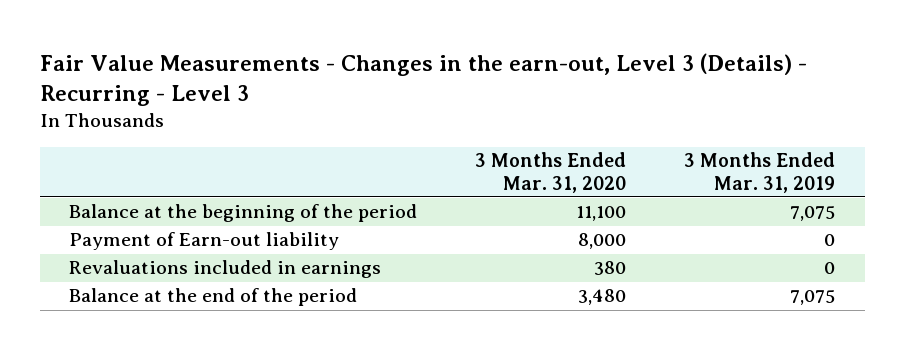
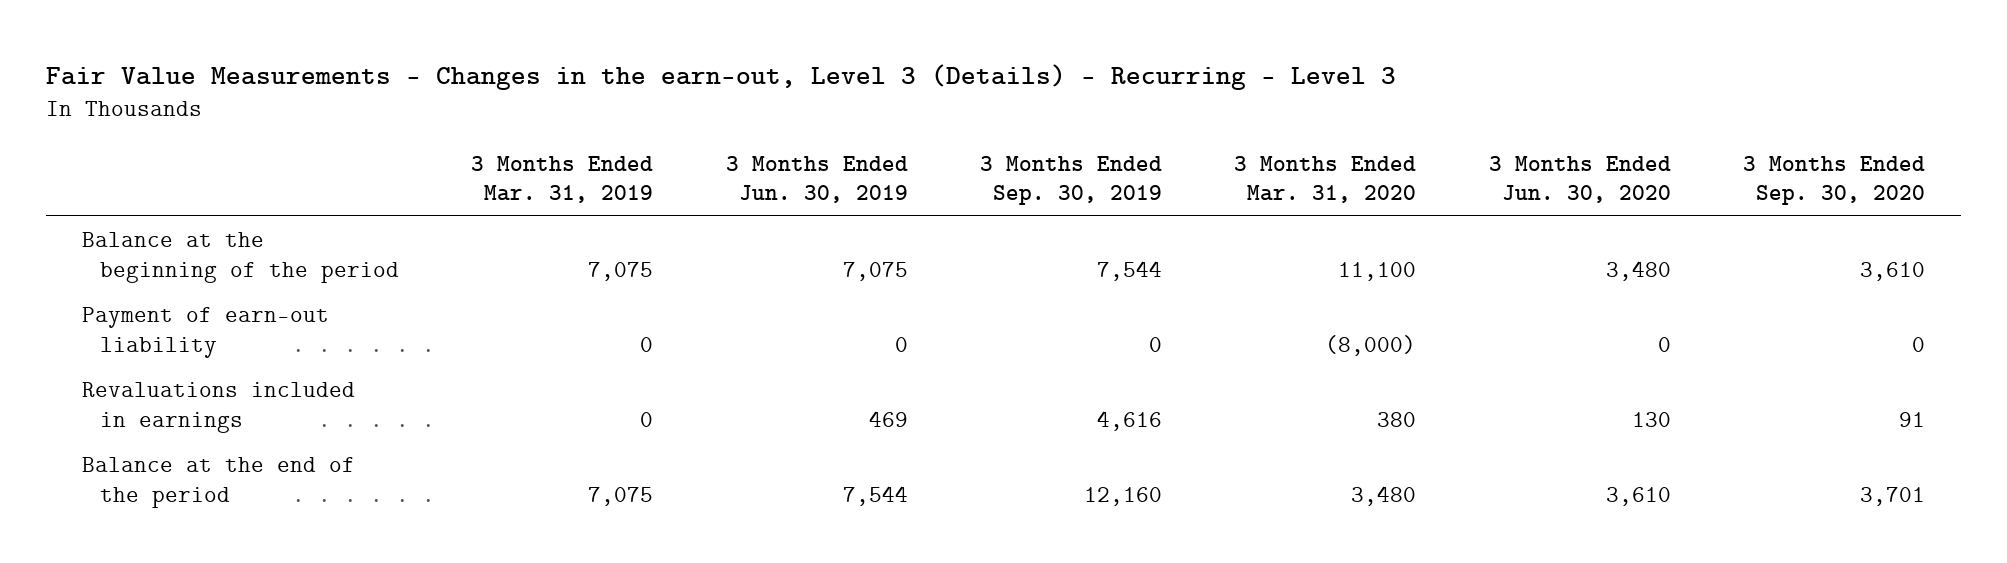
none -> [725,155,908,204] 3 Months Ended Jun. 30, 2019
none -> [980,155,1163,206] 3 Months Ended Sep. 30, 2019
none -> [1488,155,1671,204] 3 Months Ended Jun. 30, 2020
none -> [1743,155,1926,206] 3 Months Ended Sep. 30, 2020
[69,232,340,251] Payment of Earn-out liability -> [82,307,330,358] Payment of earn-out liability
[578,233,627,250] 8,000 -> [1325,334,1417,356] (8,000)

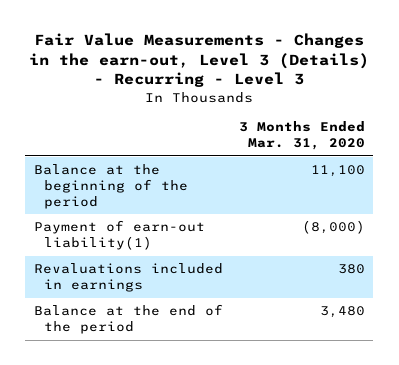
[471,155,654,204] 3 Months Ended Mar. 31, 2019 -> none
[725,155,908,204] 3 Months Ended Jun. 30, 2019 -> none
[980,155,1163,206] 3 Months Ended Sep. 30, 2019 -> none
[1488,155,1671,204] 3 Months Ended Jun. 30, 2020 -> none
[1743,155,1926,206] 3 Months Ended Sep. 30, 2020 -> none
[82,307,330,358] Payment of earn-out liability -> [33,220,205,251] Payment of earn-out liability(1)

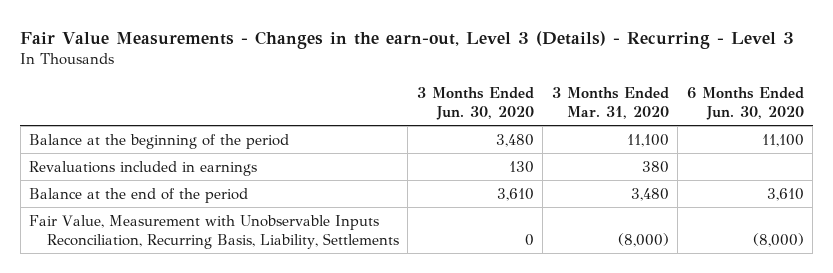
none -> [416,86,534,121] 3 Months Ended Jun. 30, 2020
none -> [686,86,804,121] 6 Months Ended Jun. 30, 2020
[33,220,205,251] Payment of earn-out liability(1) -> none
none -> [29,214,399,250] Fair Value, Measurement with Unobservable Inputs Reconciliation, Recurring Basis, Liability, Settlements

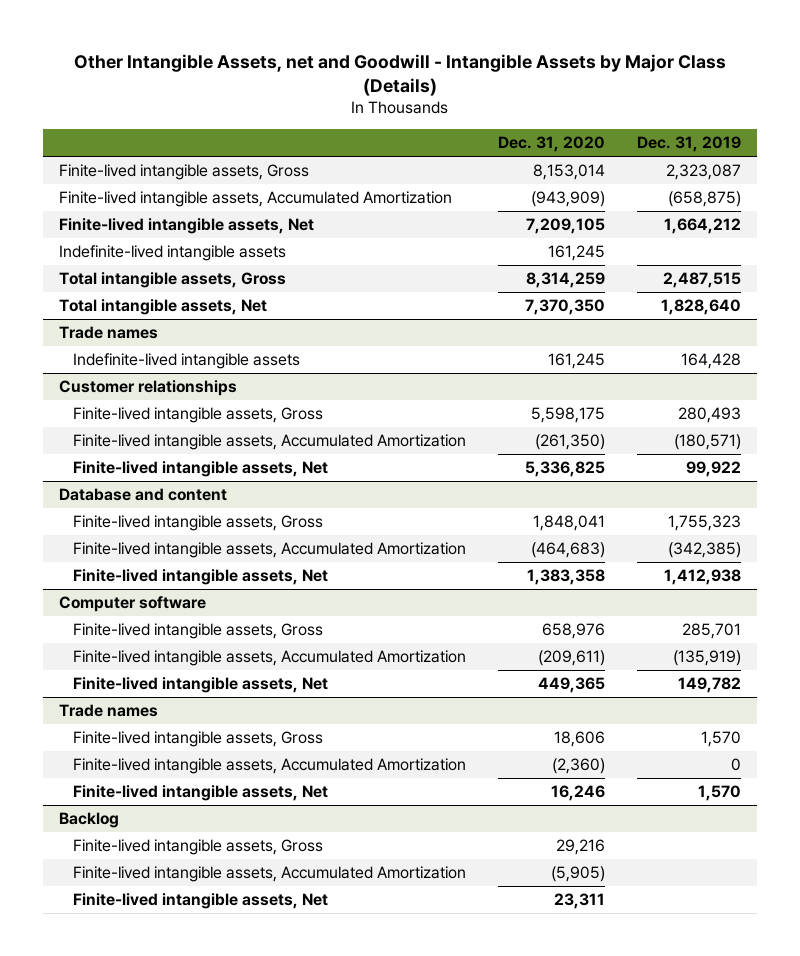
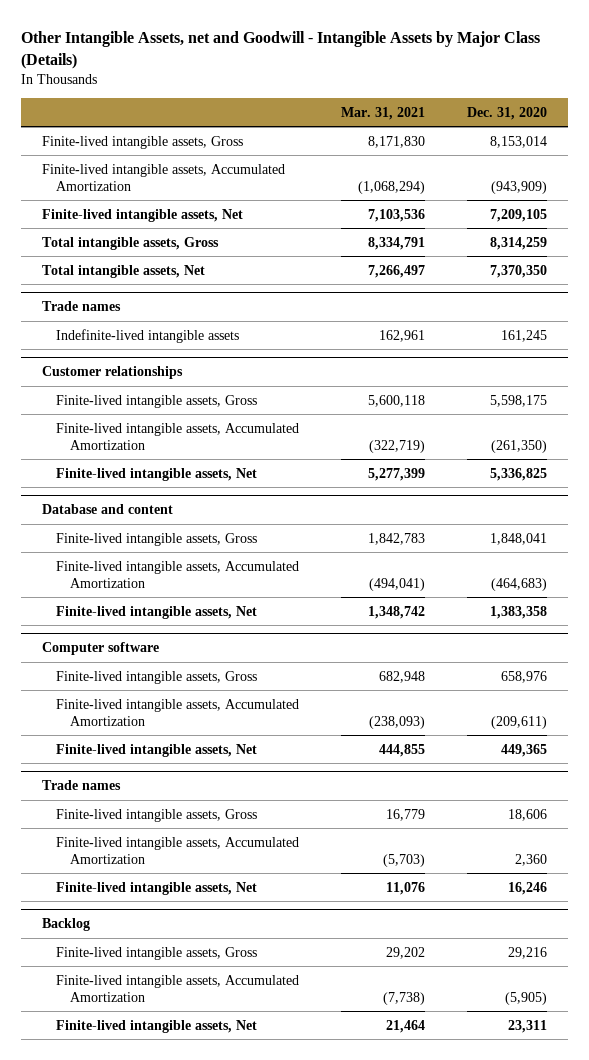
[636,136,741,153] Dec. 31, 2019 -> none
none -> [341,106,426,120] Mar. 31, 2021
[58,245,286,262] Indefinite-lived intangible assets -> none
[552,758,606,775] (2,360) -> [515,853,548,866] 2,360

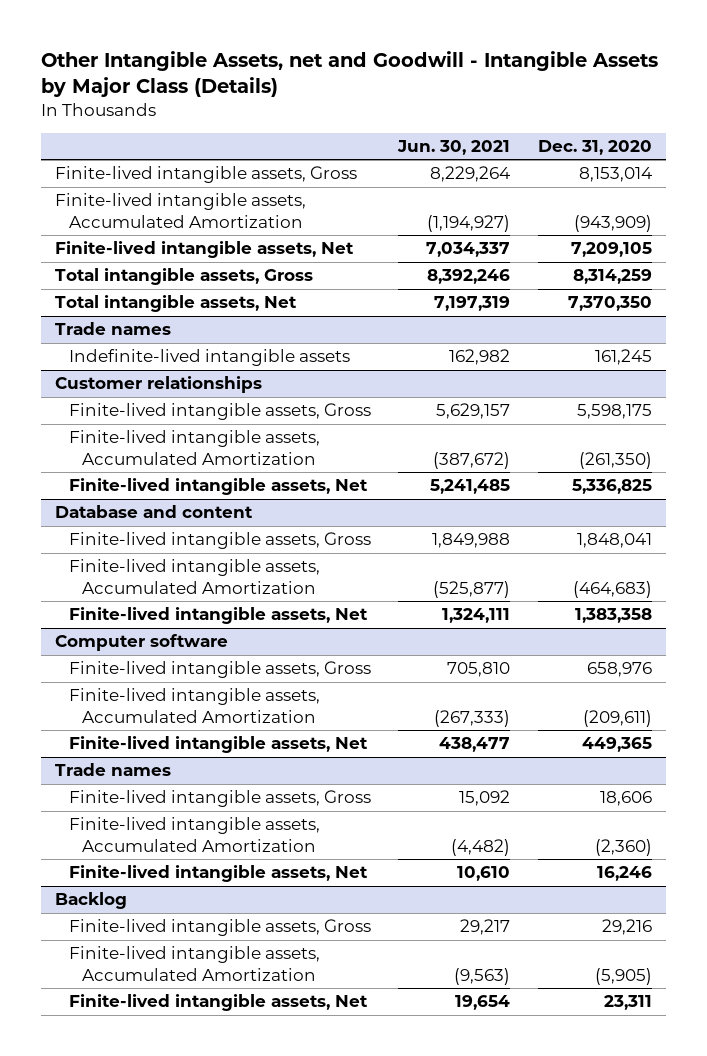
[341,106,426,120] Mar. 31, 2021 -> none
none -> [397,140,511,156] Jun. 30, 2021
[515,853,548,866] 2,360 -> [594,838,652,856] (2,360)

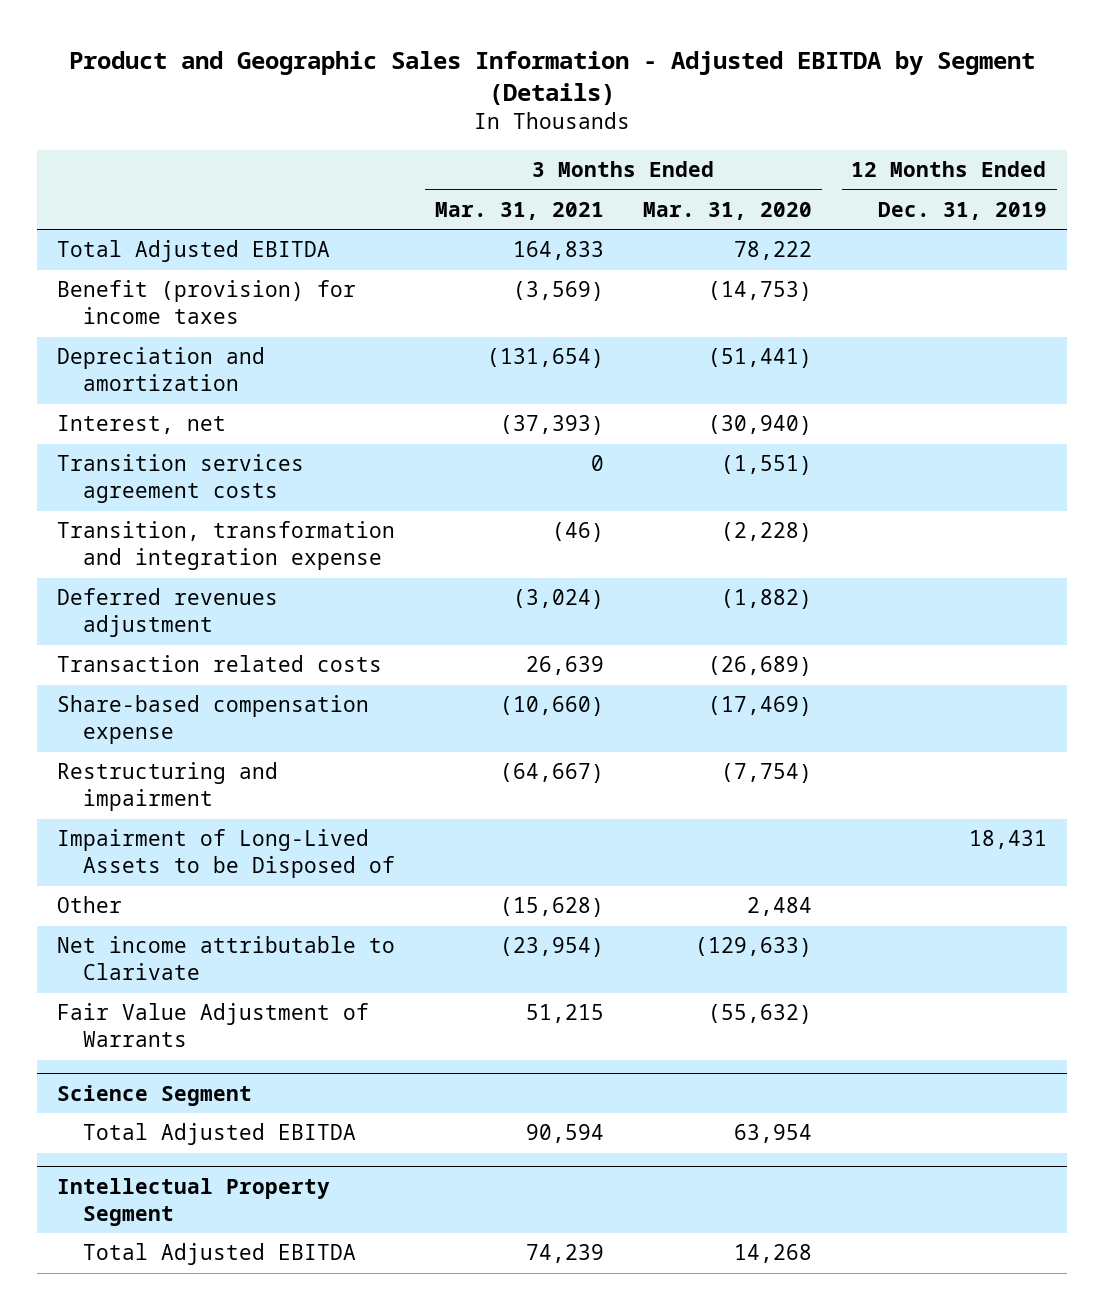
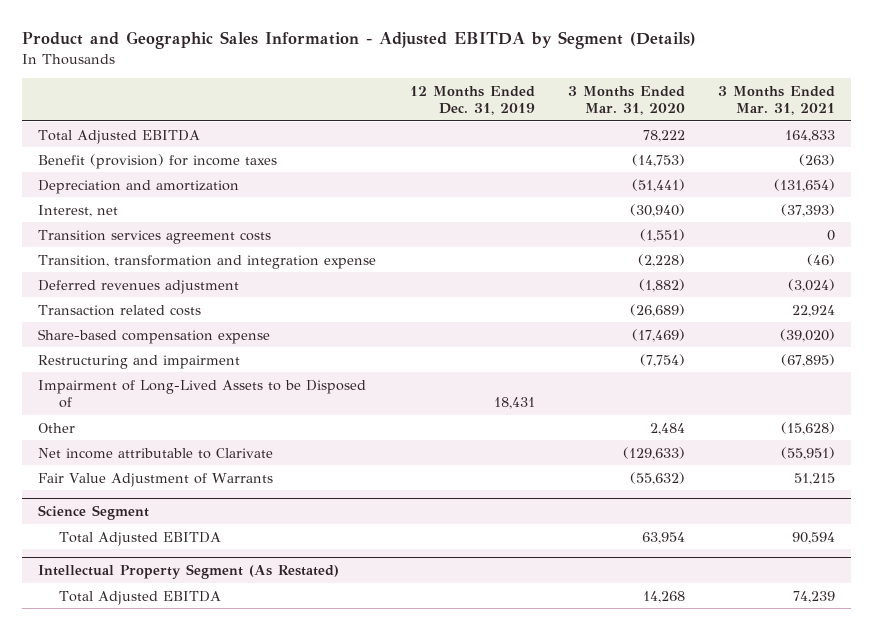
[512,281,604,302] (3,569) -> [798,153,835,166] (263)
[525,656,604,676] 26,639 -> [791,304,835,317] 22,924
[499,696,604,717] (10,660) -> [779,328,835,342] (39,020)
[499,763,604,784] (64,667) -> [780,353,835,367] (67,895)
[499,937,604,958] (23,954) -> [780,446,835,460] (55,951)
[56,1177,330,1226] Intellectual Property Segment -> [38,564,340,580] Intellectual Property Segment (As Restated)

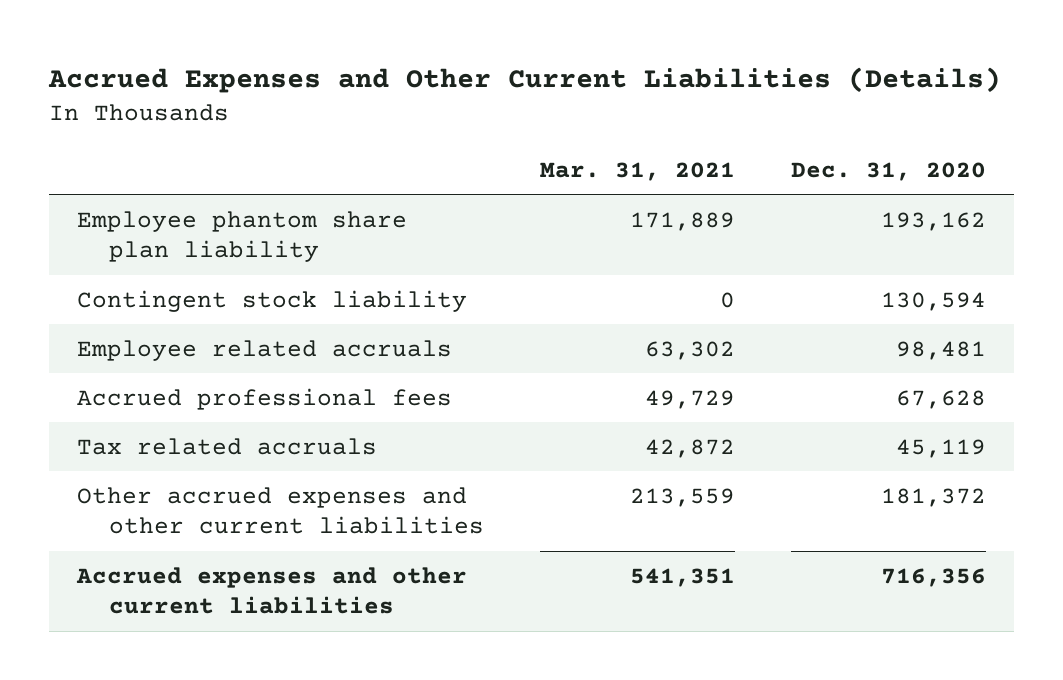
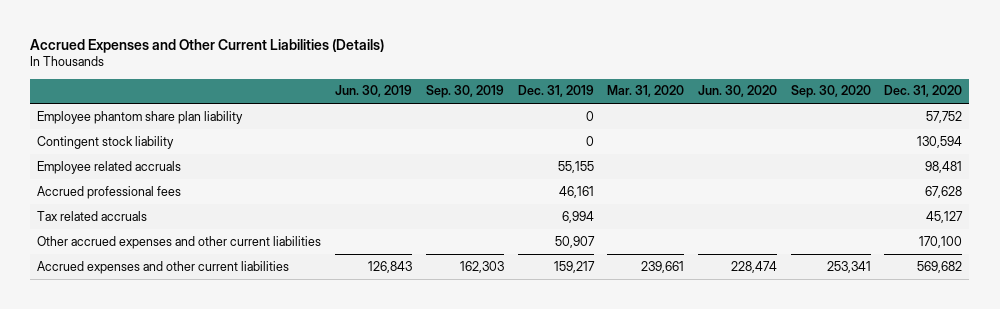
[539,161,735,181] Mar. 31, 2021 -> none
none -> [335,85,413,98] Jun. 30, 2019
none -> [425,85,504,99] Sep. 30, 2019
none -> [517,85,594,98] Dec. 31, 2019
none -> [607,85,685,98] Mar. 31, 2020
none -> [697,85,777,98] Jun. 30, 2020
none -> [790,85,871,99] Sep. 30, 2020
[880,211,986,231] 193,162 -> [926,110,963,123] 57,752
[895,438,986,458] 45,119 -> [926,210,964,223] 45,127
[880,487,986,507] 181,372 -> [919,235,963,248] 170,100
[880,567,986,587] 716,356 -> [917,260,963,273] 569,682

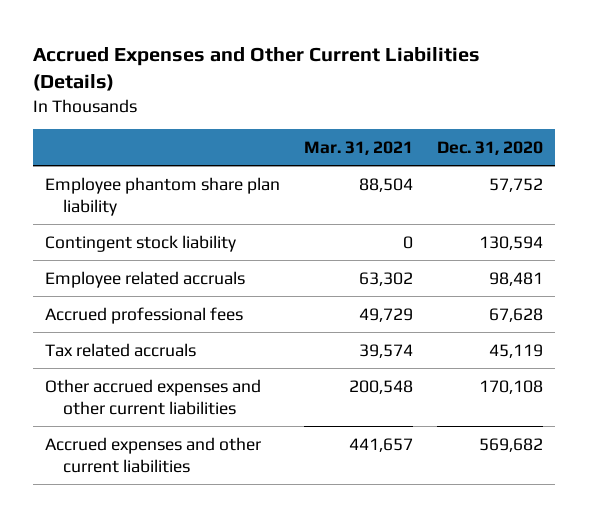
[335,85,413,98] Jun. 30, 2019 -> none
[425,85,504,99] Sep. 30, 2019 -> none
[517,85,594,98] Dec. 31, 2019 -> none
[607,85,685,98] Mar. 31, 2020 -> none
[697,85,777,98] Jun. 30, 2020 -> none
[790,85,871,99] Sep. 30, 2020 -> none
none -> [304,141,414,156] Mar. 31, 2021
[926,210,964,223] 45,127 -> [489,343,544,358] 45,119
[919,235,963,248] 170,100 -> [479,379,544,394] 170,108

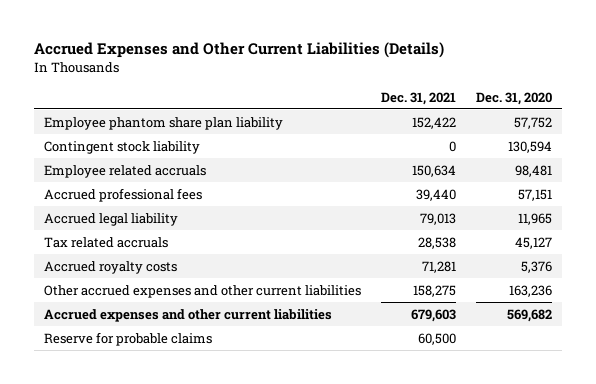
[304,141,414,156] Mar. 31, 2021 -> none
none -> [380,91,456,105] Dec. 31, 2021
[489,307,544,322] 67,628 -> [517,188,552,201] 57,151
none -> [43,212,178,226] Accrued legal liability
[489,343,544,358] 45,119 -> [514,236,552,249] 45,127
none -> [43,260,177,274] Accrued royalty costs
[479,379,544,394] 170,108 -> [508,284,552,297] 163,236
none -> [43,331,212,346] Reserve for probable claims

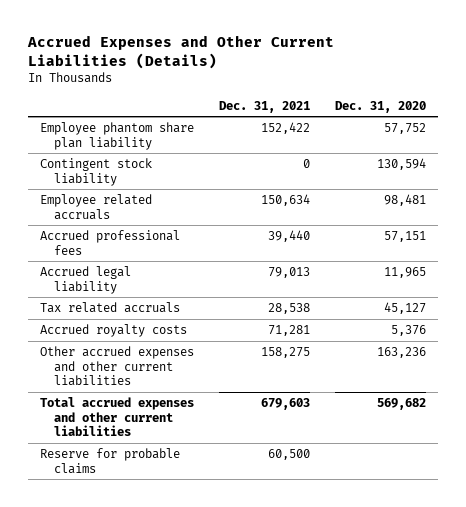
[43,308,332,322] Accrued expenses and other current liabilities -> [40,397,195,437] Total accrued expenses and other current liabilities

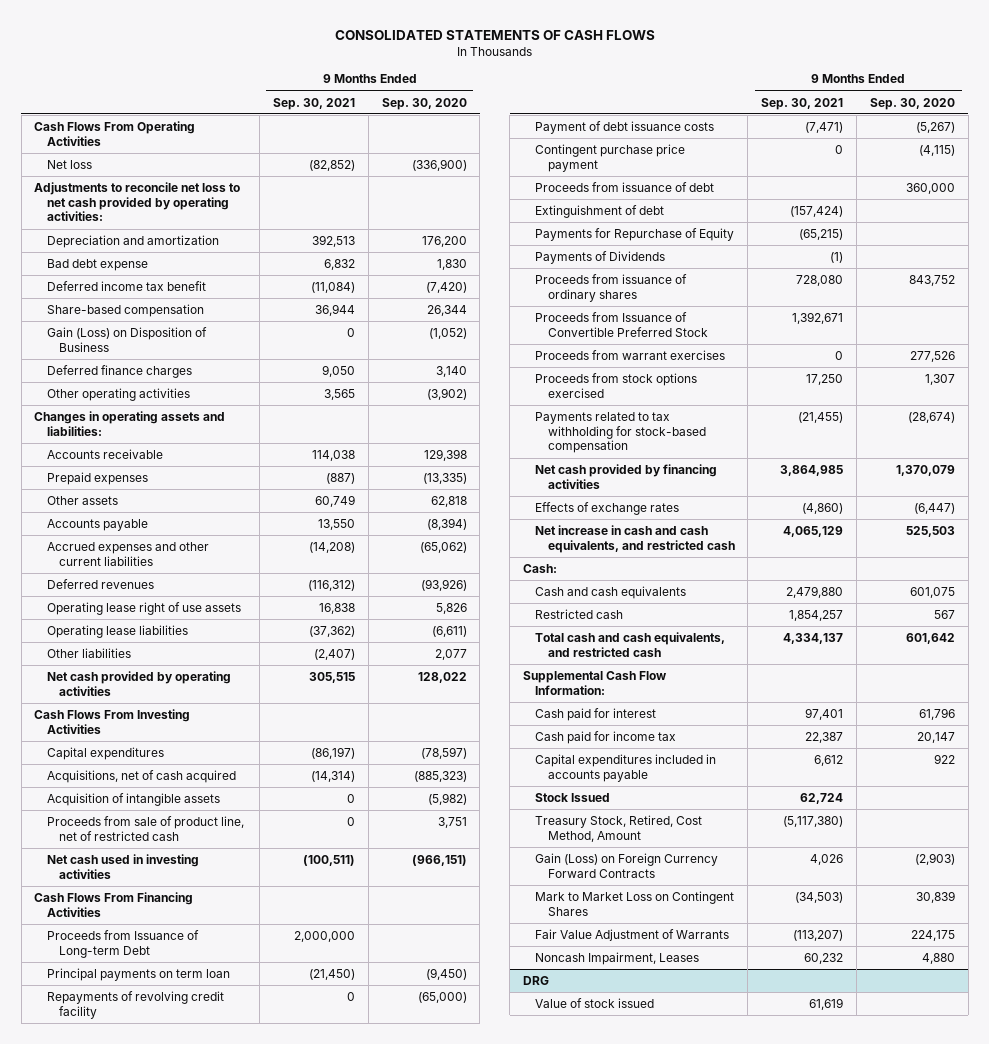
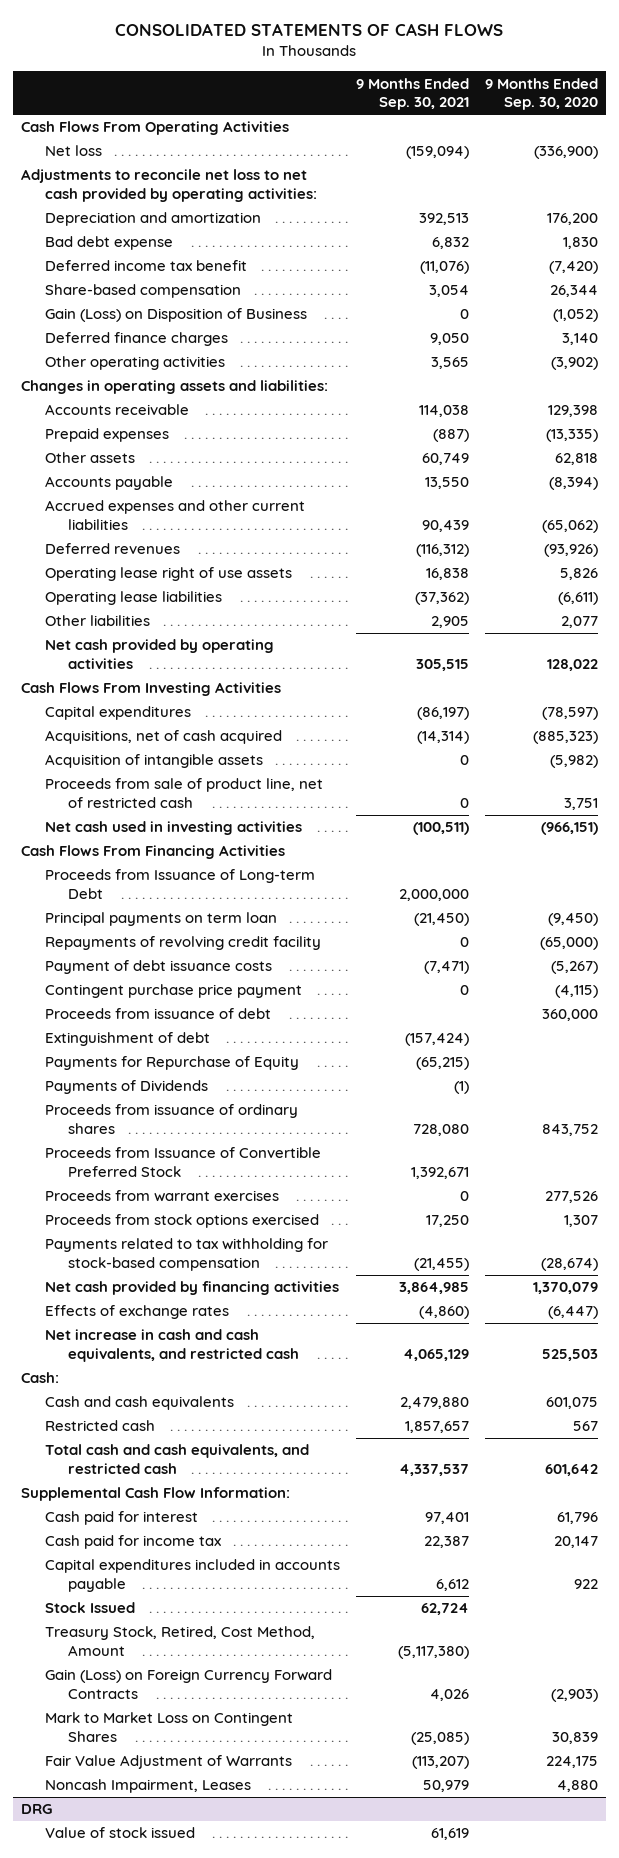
[308,159,355,171] (82,852) -> [405,146,469,160] (159,094)
[310,281,355,293] (11,084) -> [419,261,469,275] (11,076)
[314,303,355,316] 36,944 -> [428,285,469,298] 3,054
[308,541,355,553] (14,208) -> [421,520,469,533] 90,439
[313,648,355,660] (2,407) -> [430,616,469,629] 2,905
[789,609,844,621] 1,854,257 -> [404,1421,469,1434] 1,857,657
[783,632,844,644] 4,334,137 -> [398,1464,469,1477] 4,337,537
[795,891,844,903] (34,503) -> [410,1732,469,1746] (25,085)
[804,952,844,964] 60,232 -> [422,1780,469,1793] 50,979

